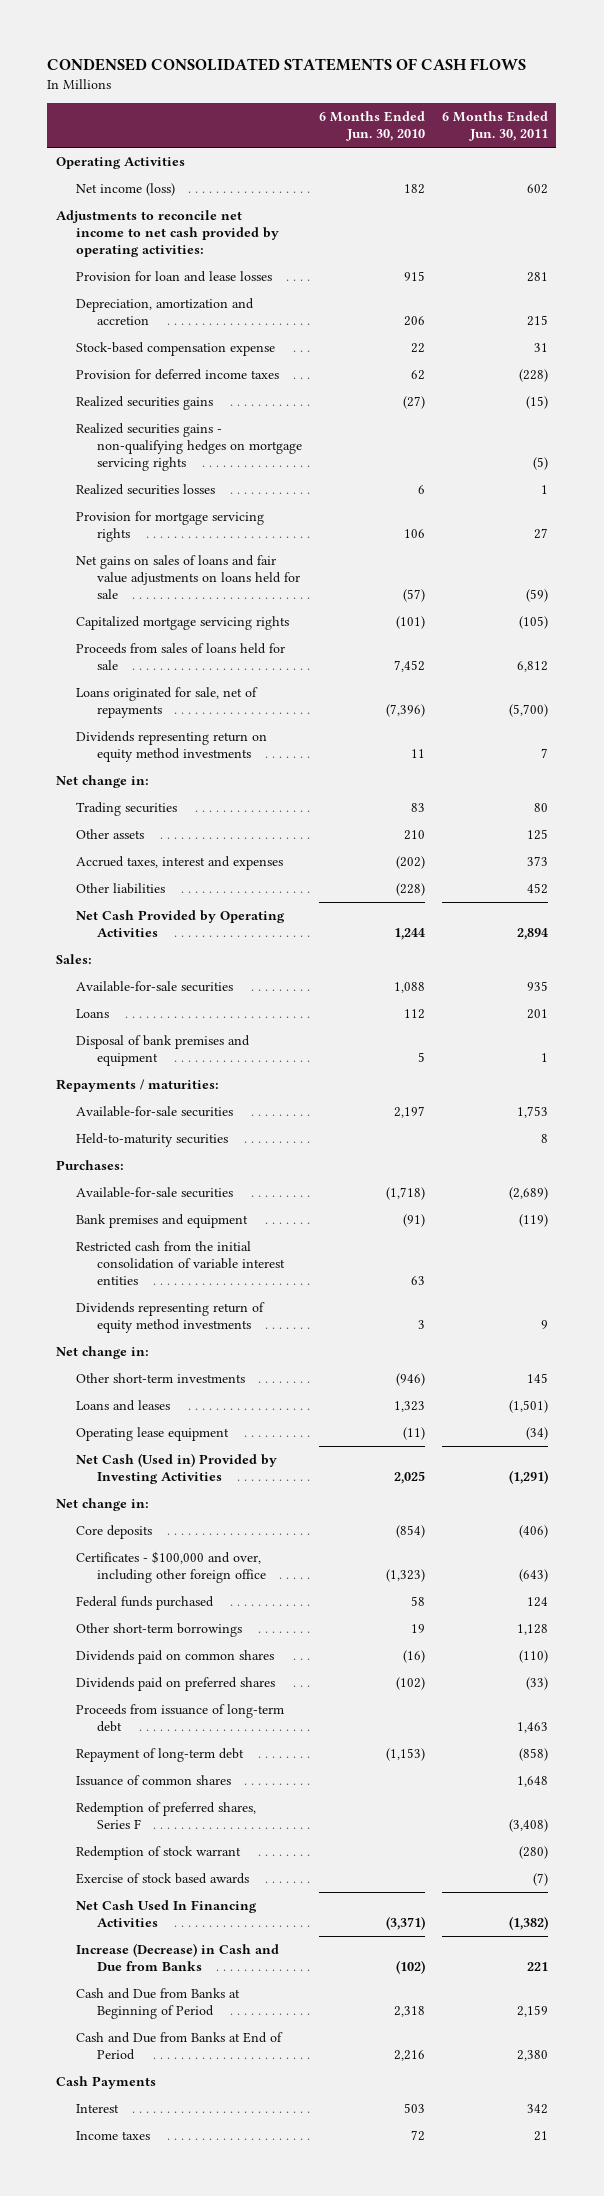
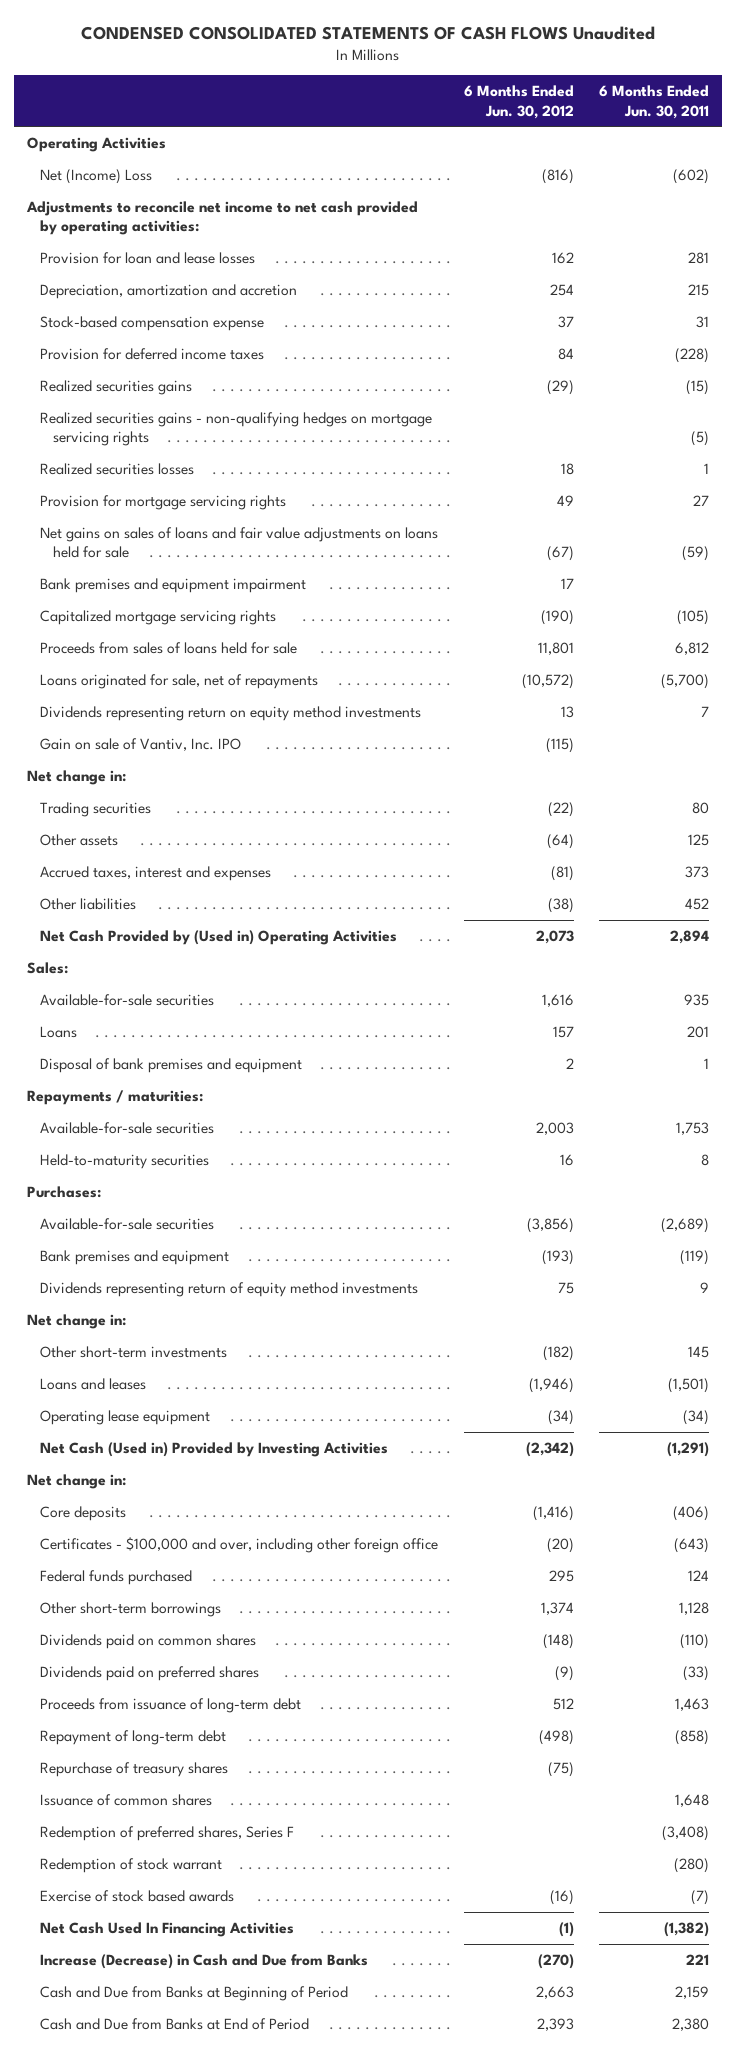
[47,57,527,71] CONDENSED CONSOLIDATED STATEMENTS OF CASH FLOWS -> [81,25,656,40] CONDENSED CONSOLIDATED STATEMENTS OF CASH FLOWS Unaudited
[318,111,425,142] 6 Months Ended Jun. 30, 2010 -> none
none -> [463,85,574,119] 6 Months Ended Jun. 30, 2012
[76,183,176,197] Net income (loss) -> [39,168,152,184] Net (Income) Loss
[526,184,548,195] 602 -> [673,168,710,184] (602)
none -> [39,577,306,593] Bank premises and equipment impairment
none -> [39,737,241,751] Gain on sale of Vantiv, Inc. IPO
[76,910,286,938] Net Cash Provided by Operating Activities -> [39,929,397,945] Net Cash Provided by (Used in) Operating Activities
[76,1241,285,1286] Restricted cash from the initial consolidation of variable interest entities -> none
none -> [39,1761,228,1777] Repurchase of treasury shares
[55,2076,156,2090] Cash Payments -> none
[76,2104,120,2114] Interest -> none
[76,2131,151,2141] Income taxes -> none

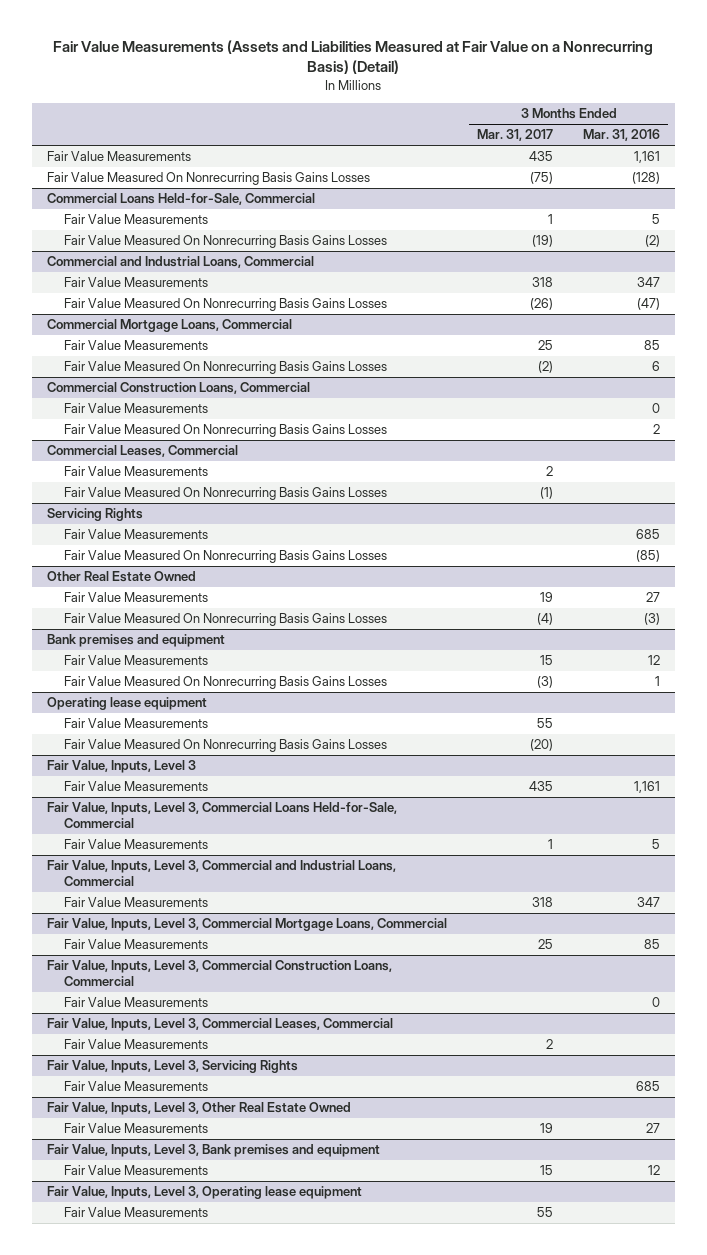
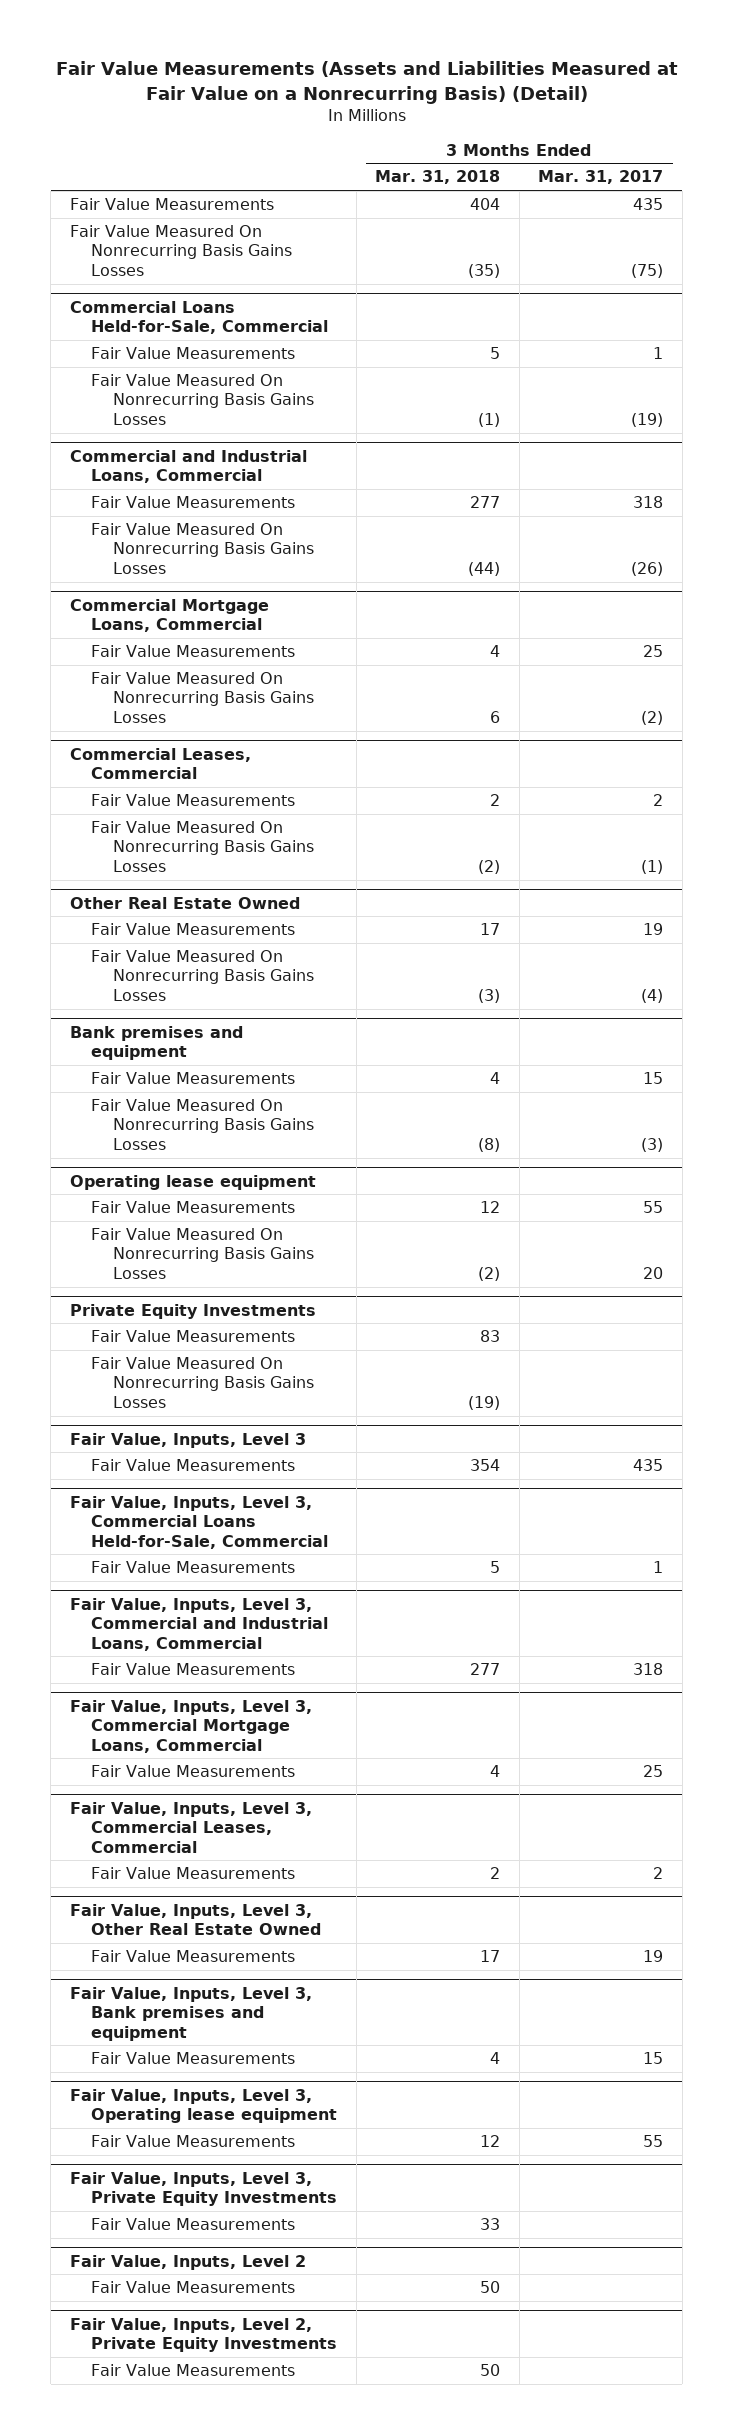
[583,129,661,142] Mar. 31, 2016 -> none
none -> [375,170,501,185] Mar. 31, 2018
[46,382,310,395] Commercial Construction Loans, Commercial -> none
[63,403,208,414] Fair Value Measurements -> none
[63,424,387,438] Fair Value Measured On Nonrecurring Basis Gains Losses -> none
[46,508,143,522] Servicing Rights -> none
[63,529,208,540] Fair Value Measurements -> none
[63,550,387,564] Fair Value Measured On Nonrecurring Basis Gains Losses -> none
[529,739,553,752] (20) -> [643,1266,664,1279] 20
none -> [69,1303,316,1319] Private Equity Investments
none -> [91,1330,296,1343] Fair Value Measurements
none -> [91,1357,314,1408] Fair Value Measured On Nonrecurring Basis Gains Losses
[46,960,392,987] Fair Value, Inputs, Level 3, Commercial Construction Loans, Commercial -> none
[63,997,208,1008] Fair Value Measurements -> none
[46,1060,298,1074] Fair Value, Inputs, Level 3, Servicing Rights -> none
[63,1081,208,1092] Fair Value Measurements -> none
none -> [69,2171,338,2207] Fair Value, Inputs, Level 3, Private Equity Investments
none -> [91,2218,296,2231] Fair Value Measurements
none -> [69,2254,306,2270] Fair Value, Inputs, Level 2
none -> [91,2281,296,2294] Fair Value Measurements
none -> [69,2317,338,2353] Fair Value, Inputs, Level 2, Private Equity Investments
none -> [91,2364,296,2377] Fair Value Measurements

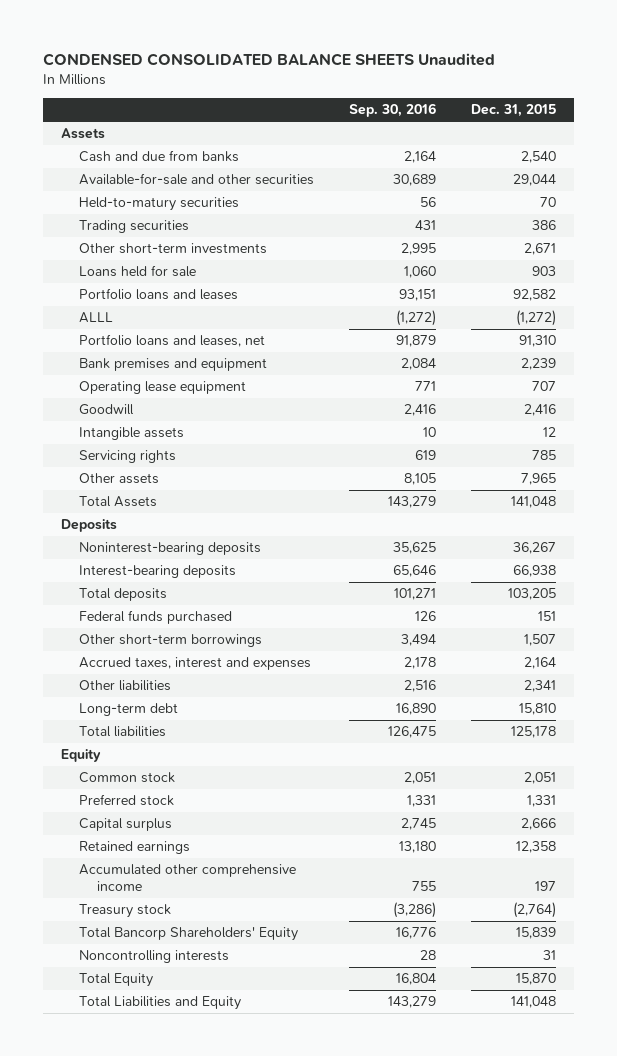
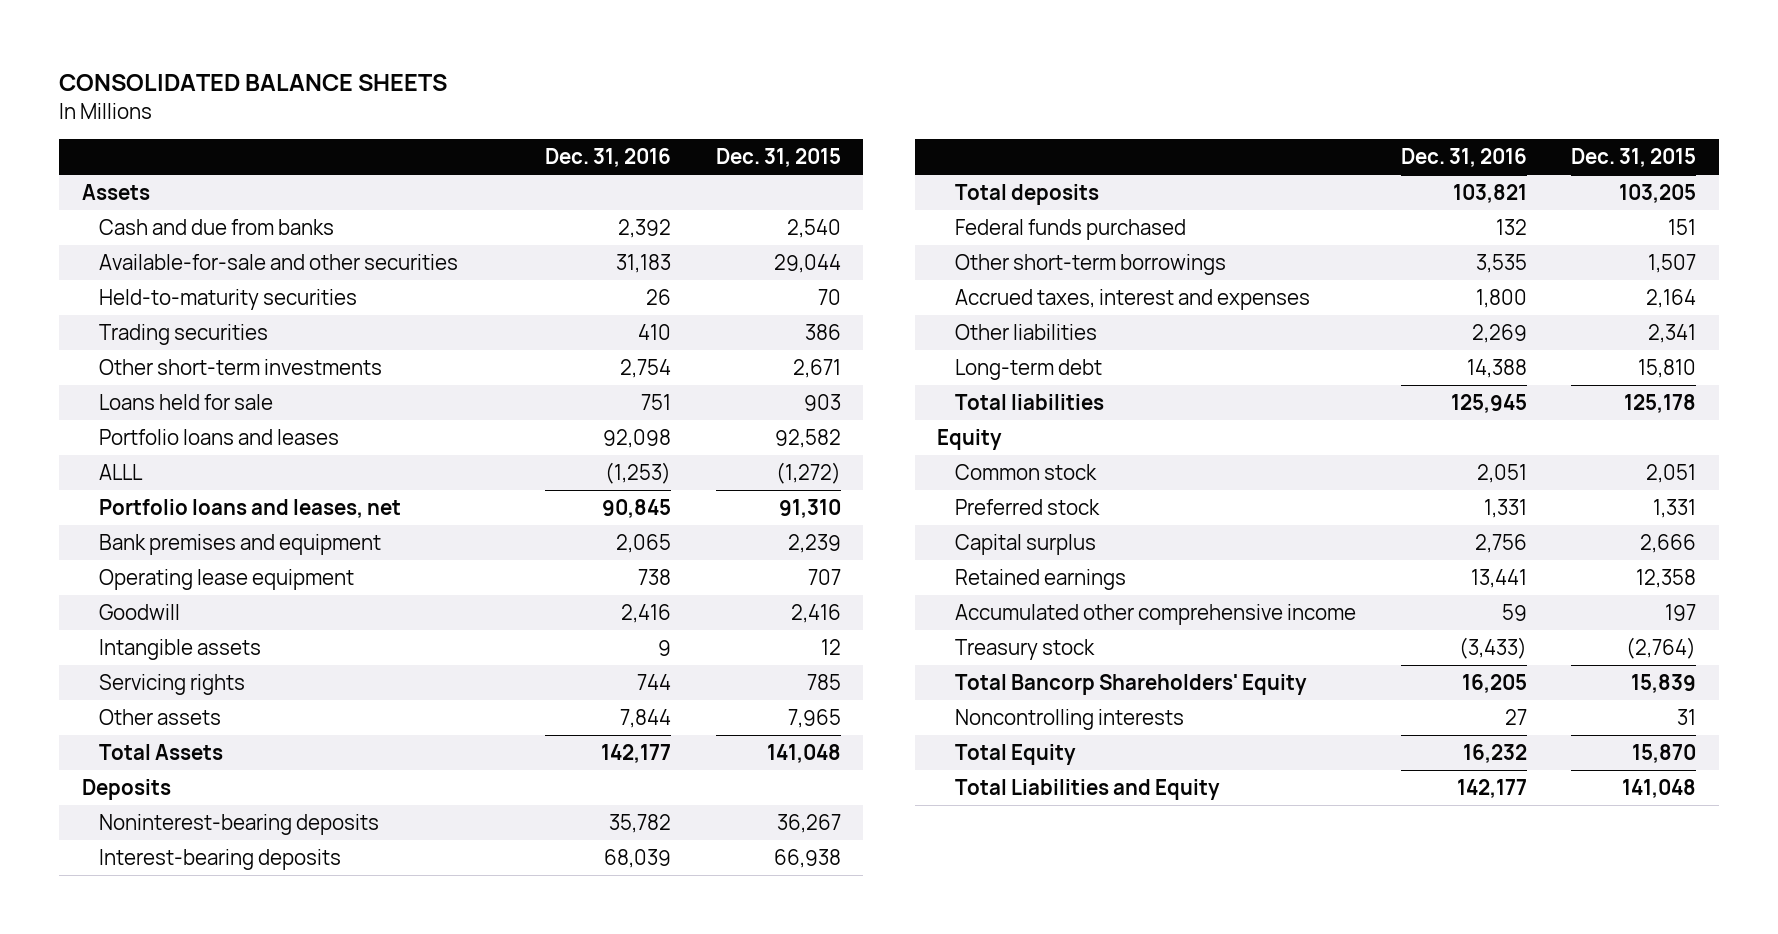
[42,52,495,66] CONDENSED CONSOLIDATED BALANCE SHEETS Unaudited -> [59,74,448,92] CONSOLIDATED BALANCE SHEETS
[349,103,437,118] Sep. 30, 2016 -> none
none -> [545,148,672,168] Dec. 31, 2016
[78,197,239,212] Held-to-matury securities -> [99,288,358,310] Held-to-maturity securities

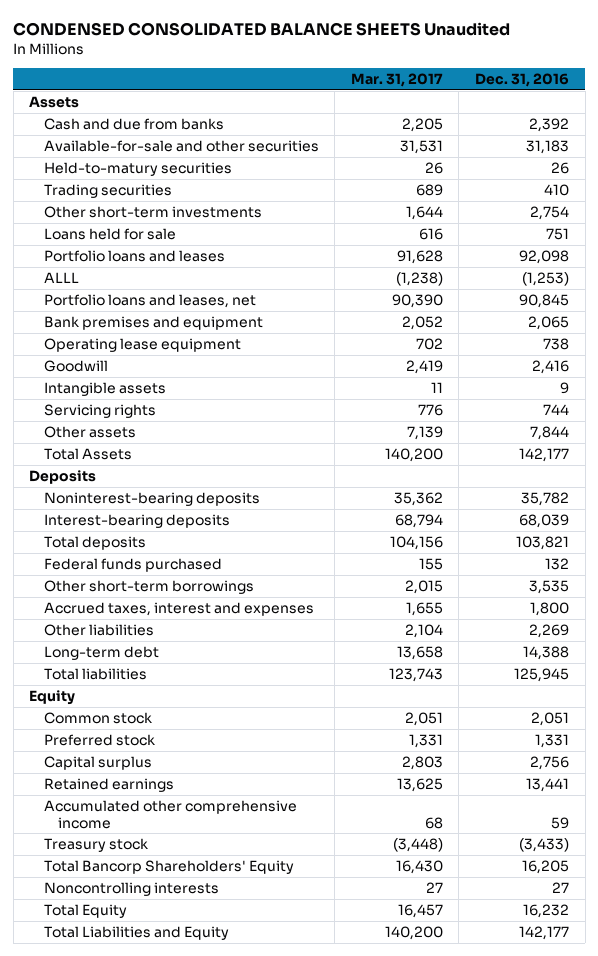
[59,74,448,92] CONSOLIDATED BALANCE SHEETS -> [13,22,511,37] CONDENSED CONSOLIDATED BALANCE SHEETS Unaudited
[716,148,842,168] Dec. 31, 2015 -> none
none -> [350,72,443,87] Mar. 31, 2017
[99,288,358,310] Held-to-maturity securities -> [43,161,232,176] Held-to-matury securities

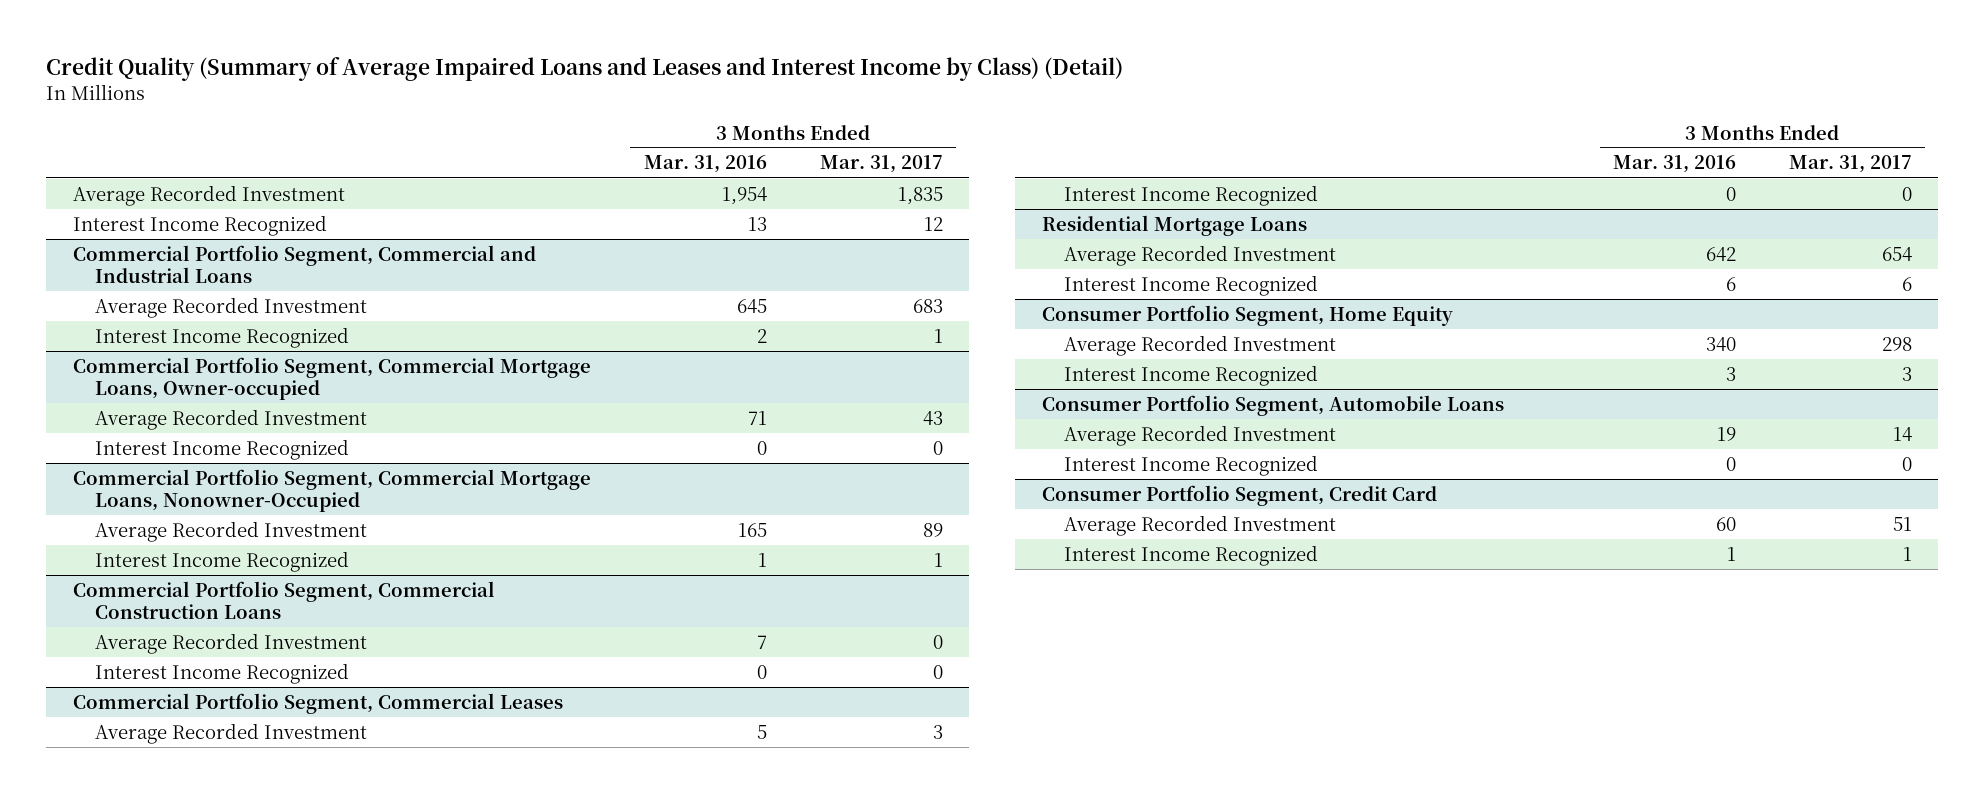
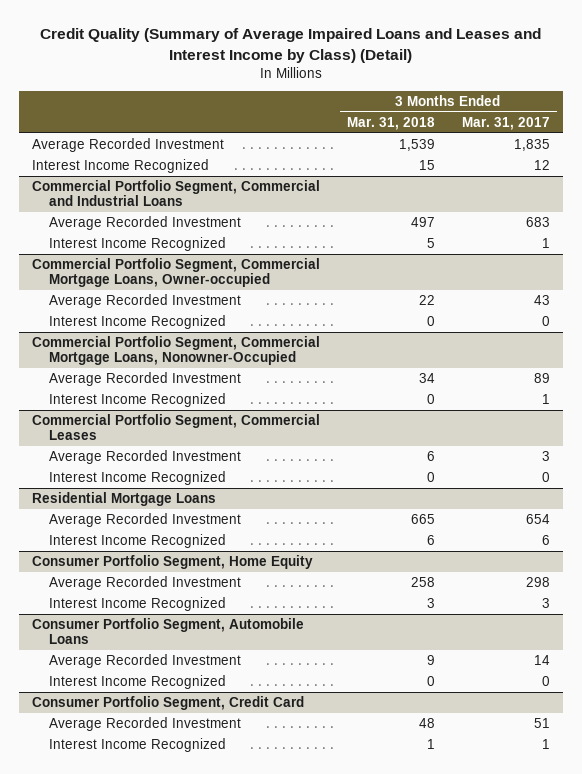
[643,155,767,174] Mar. 31, 2016 -> none
none -> [346,116,435,130] Mar. 31, 2018
[72,580,495,620] Commercial Portfolio Segment, Commercial Construction Loans -> none
[95,632,368,654] Average Recorded Investment -> none
[95,662,350,684] Interest Income Recognized -> none

